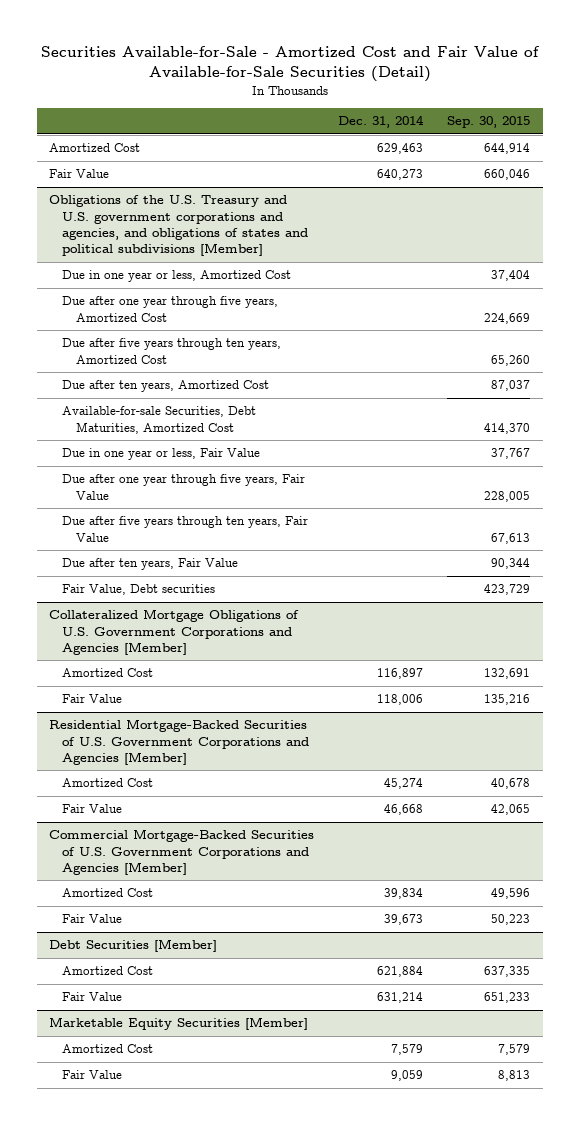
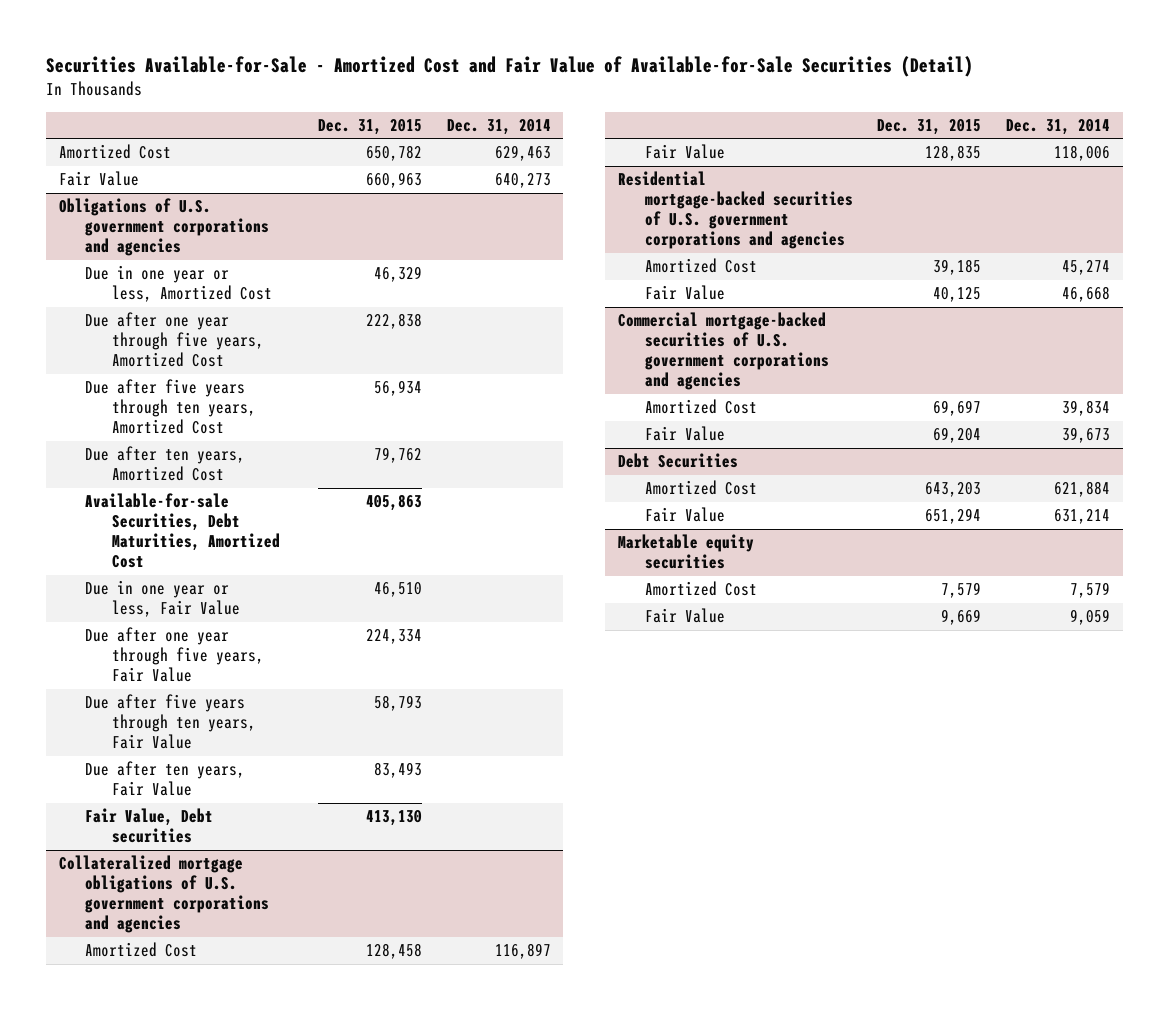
[447,116,531,129] Sep. 30, 2015 -> none
none -> [318,118,423,135] Dec. 31, 2015
[48,195,309,257] Obligations of the U.S. Treasury and U.S. government corporations and agencies, and obligations of states and political subdivisions [Member] -> [58,198,270,257] Obligations of U.S. government corporations and agencies
[48,609,299,655] Collateralized Mortgage Obligations of U.S. Government Corporations and Agencies [Member] -> [58,855,270,934] Collateralized mortgage obligations of U.S. government corporations and agencies
[48,719,310,765] Residential Mortgage-Backed Securities of U.S. Government Corporations and Agencies [Member] -> [617,171,853,250] Residential mortgage-backed securities of U.S. government corporations and agencies
[48,829,314,875] Commercial Mortgage-Backed Securities of U.S. Government Corporations and Agencies [Member] -> [617,312,829,391] Commercial mortgage-backed securities of U.S. government corporations and agencies
[48,939,217,953] Debt Securities [Member] -> [617,453,738,469] Debt Securities
[48,1017,308,1031] Marketable Equity Securities [Member] -> [617,534,754,570] Marketable equity securities

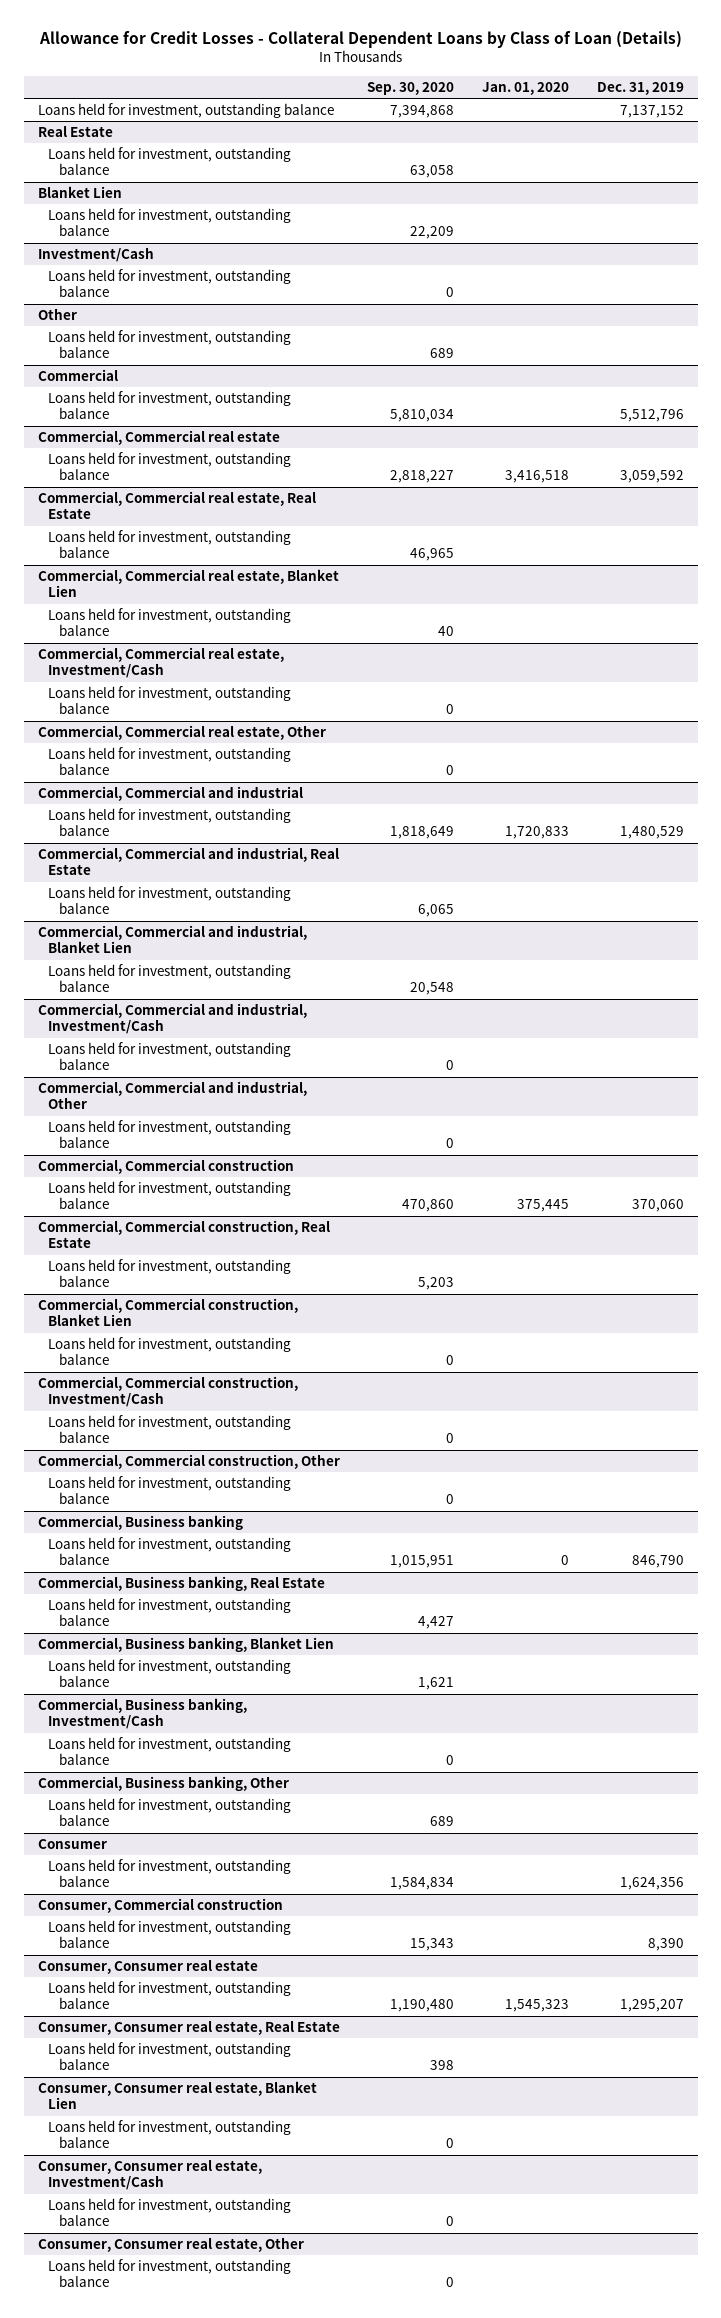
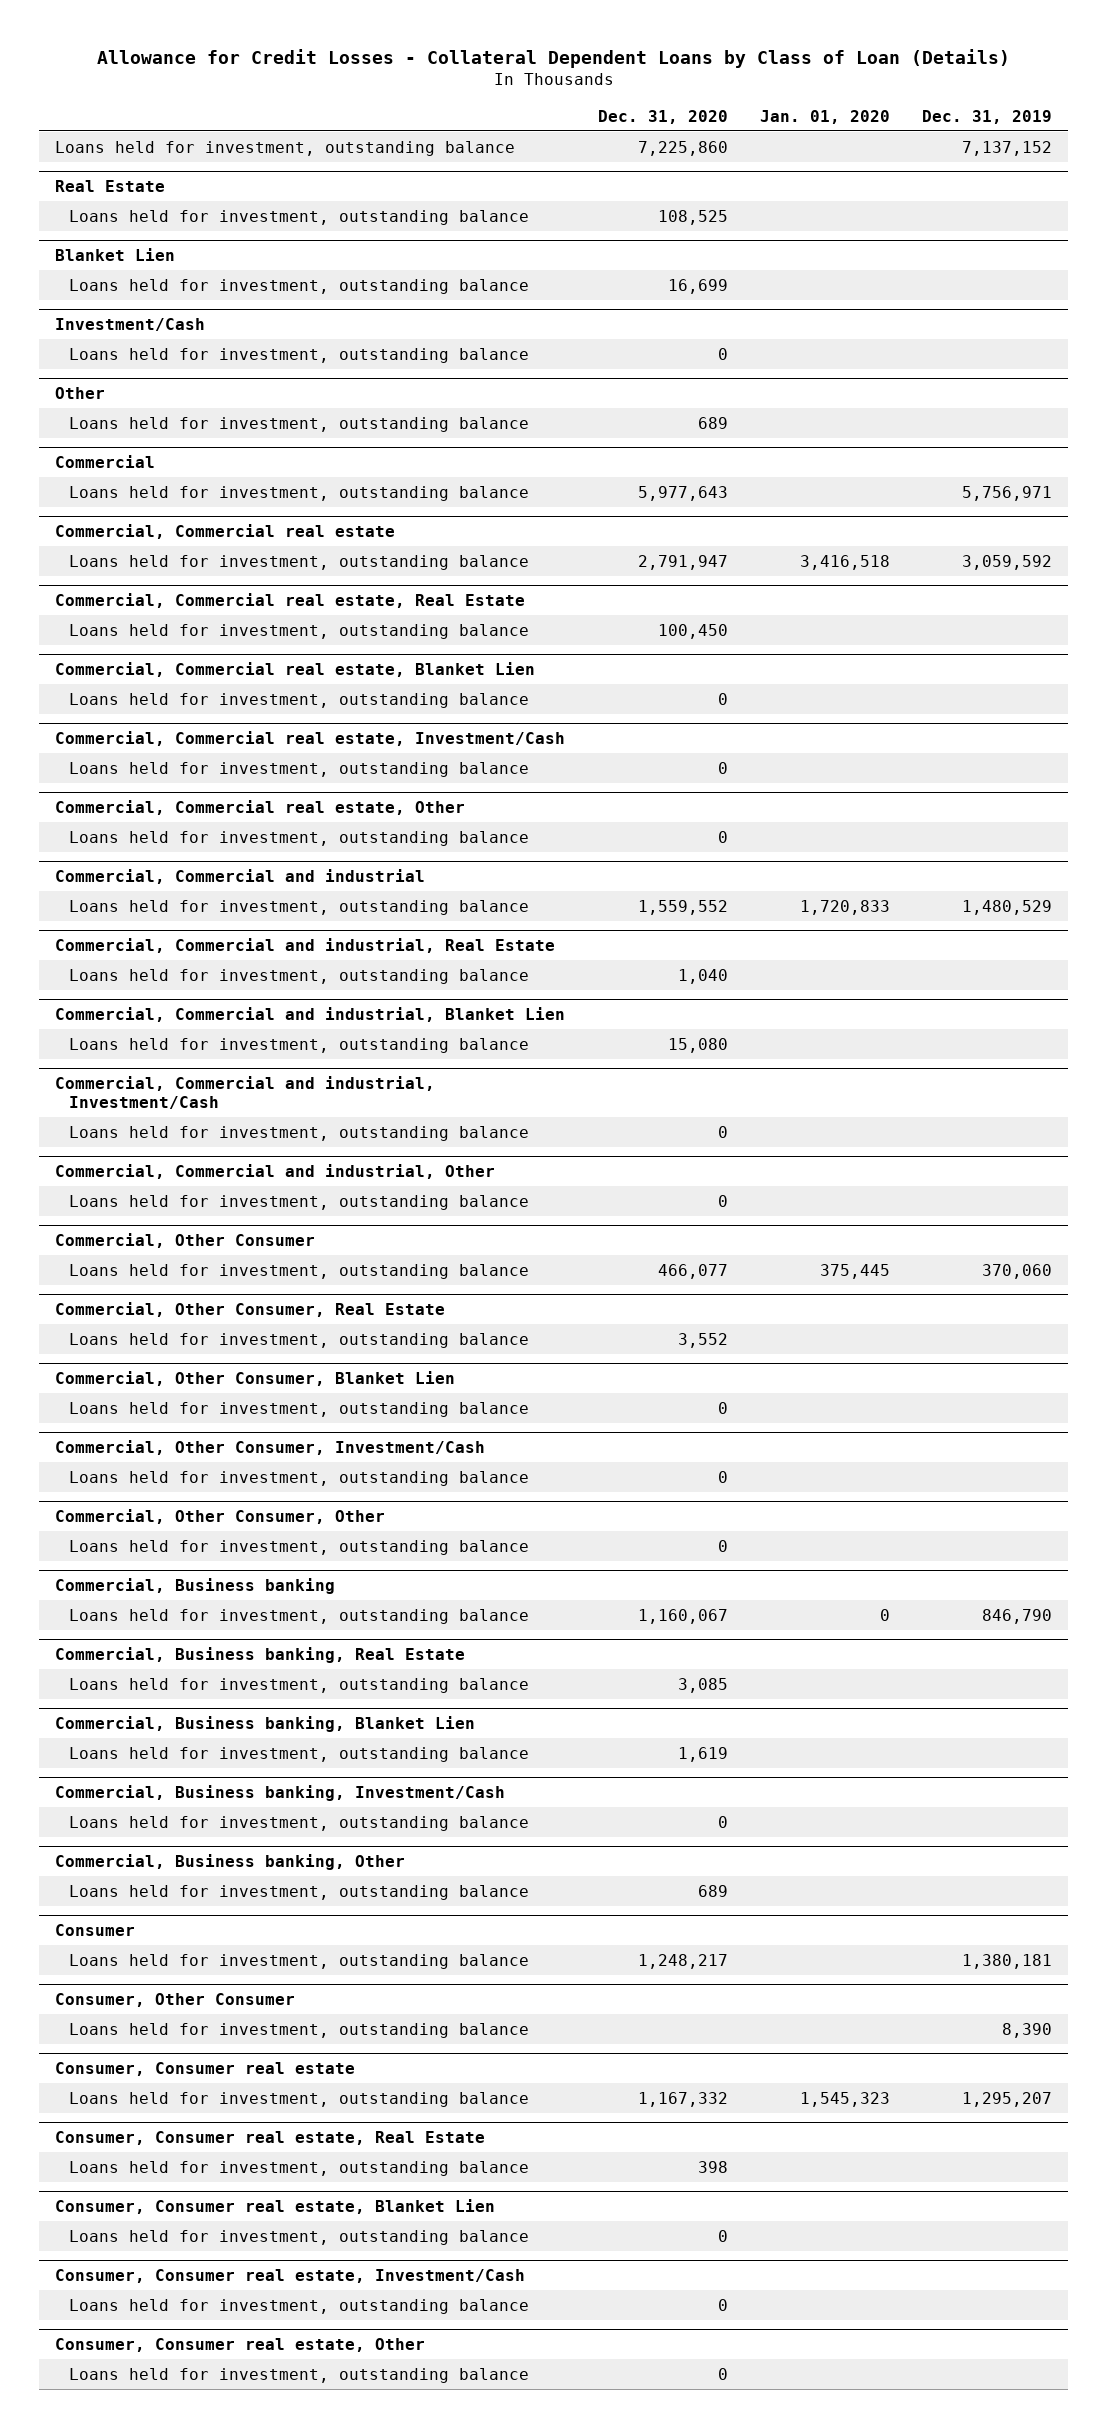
[367,81,455,95] Sep. 30, 2020 -> none
none -> [597,109,728,124] Dec. 31, 2020
[619,409,684,423] 5,512,796 -> [962,485,1053,501] 5,756,971
[37,1159,294,1175] Commercial, Commercial construction -> [55,1232,316,1248] Commercial, Other Consumer
[37,1220,330,1249] Commercial, Commercial construction, Real Estate -> [55,1301,446,1317] Commercial, Other Consumer, Real Estate
[37,1298,298,1327] Commercial, Commercial construction, Blanket Lien -> [55,1370,456,1386] Commercial, Other Consumer, Blanket Lien
[37,1376,298,1408] Commercial, Commercial construction, Investment/Cash -> [55,1439,486,1455] Commercial, Other Consumer, Investment/Cash
[37,1454,340,1470] Commercial, Commercial construction, Other -> [55,1508,386,1524] Commercial, Other Consumer, Other
[619,1877,684,1891] 1,624,356 -> [962,1953,1053,1969] 1,380,181
[37,1898,283,1914] Consumer, Commercial construction -> [55,1992,296,2007] Consumer, Other Consumer

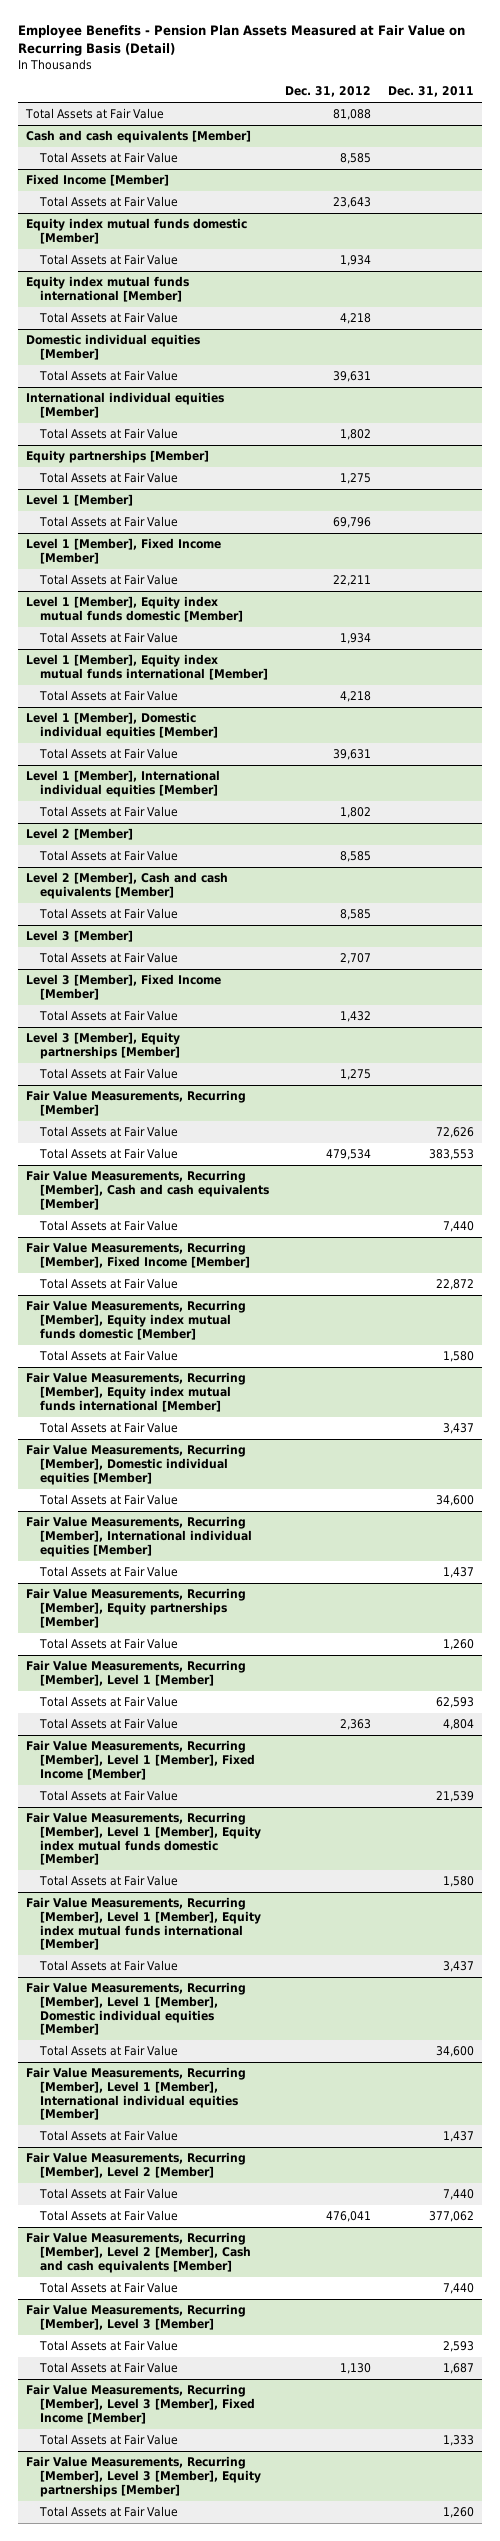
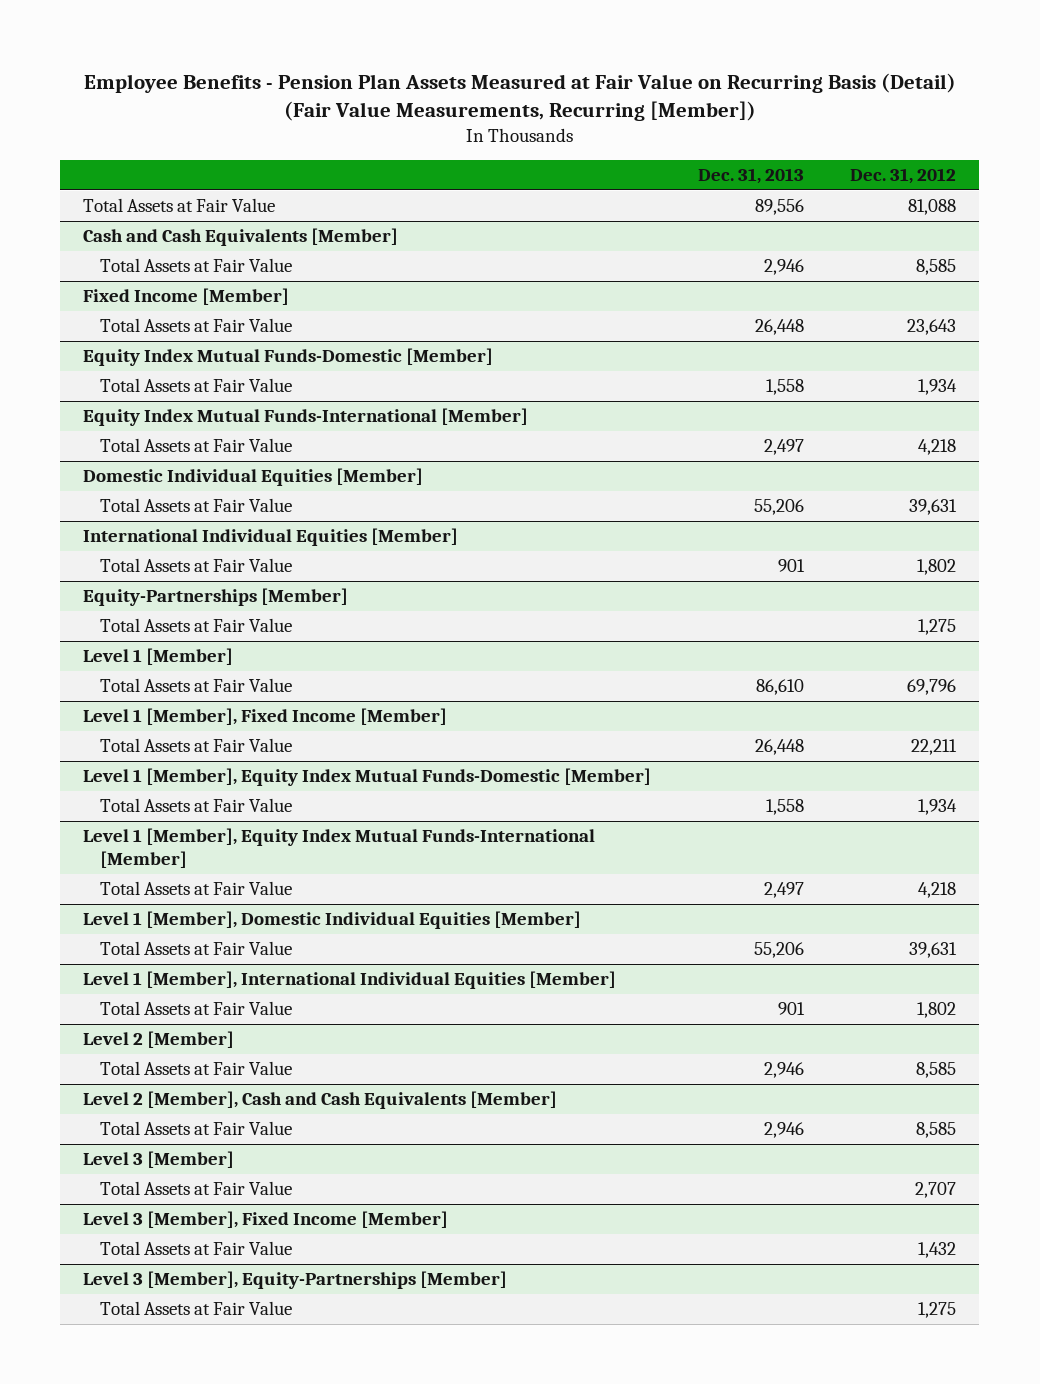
[17,25,465,57] Employee Benefits - Pension Plan Assets Measured at Fair Value on Recurring Basis (Detail) -> [83,72,956,122] Employee Benefits - Pension Plan Assets Measured at Fair Value on Recurring Basis (Detail) (Fair Value Measurements, Recurring [Member])
[388,86,475,98] Dec. 31, 2011 -> none
none -> [697,167,804,184] Dec. 31, 2013
[25,130,251,144] Cash and cash equivalents [Member] -> [83,228,399,247] Cash and Cash Equivalents [Member]
[25,218,247,244] Equity index mutual funds domestic [Member] -> [83,348,494,367] Equity Index Mutual Funds-Domestic [Member]
[25,276,189,302] Equity index mutual funds international [Member] -> [83,408,529,427] Equity Index Mutual Funds-International [Member]
[25,334,200,360] Domestic individual equities [Member] -> [83,468,424,487] Domestic Individual Equities [Member]
[25,392,224,418] International individual equities [Member] -> [83,528,459,547] International Individual Equities [Member]
[25,450,209,464] Equity partnerships [Member] -> [83,588,349,607] Equity-Partnerships [Member]
[25,596,243,622] Level 1 [Member], Equity index mutual funds domestic [Member] -> [83,768,652,787] Level 1 [Member], Equity Index Mutual Funds-Domestic [Member]
[25,654,268,680] Level 1 [Member], Equity index mutual funds international [Member] -> [83,828,596,868] Level 1 [Member], Equity Index Mutual Funds-International [Member]
[25,712,218,739] Level 1 [Member], Domestic individual equities [Member] -> [83,911,582,930] Level 1 [Member], Domestic Individual Equities [Member]
[25,770,220,797] Level 1 [Member], International individual equities [Member] -> [83,971,617,990] Level 1 [Member], International Individual Equities [Member]
[25,872,228,899] Level 2 [Member], Cash and cash equivalents [Member] -> [83,1091,558,1110] Level 2 [Member], Cash and Cash Equivalents [Member]
[25,1032,180,1059] Level 3 [Member], Equity partnerships [Member] -> [83,1271,508,1290] Level 3 [Member], Equity-Partnerships [Member]
[25,1090,246,1116] Fair Value Measurements, Recurring [Member] -> none
[38,1126,178,1138] Total Assets at Fair Value -> none
[38,1148,178,1160] Total Assets at Fair Value -> none
[25,1170,269,1210] Fair Value Measurements, Recurring [Member], Cash and cash equivalents [Member] -> none
[38,1220,178,1232] Total Assets at Fair Value -> none
[25,1242,250,1268] Fair Value Measurements, Recurring [Member], Fixed Income [Member] -> none
[38,1278,178,1290] Total Assets at Fair Value -> none
[25,1300,246,1340] Fair Value Measurements, Recurring [Member], Equity index mutual funds domestic [Member] -> none
[38,1350,178,1362] Total Assets at Fair Value -> none
[25,1372,246,1412] Fair Value Measurements, Recurring [Member], Equity index mutual funds international [Member] -> none
[38,1422,178,1434] Total Assets at Fair Value -> none
[25,1444,246,1485] Fair Value Measurements, Recurring [Member], Domestic individual equities [Member] -> none
[38,1494,178,1506] Total Assets at Fair Value -> none
[25,1516,252,1557] Fair Value Measurements, Recurring [Member], International individual equities [Member] -> none
[38,1566,178,1578] Total Assets at Fair Value -> none
[25,1588,246,1628] Fair Value Measurements, Recurring [Member], Equity partnerships [Member] -> none
[38,1638,178,1650] Total Assets at Fair Value -> none
[25,1660,246,1686] Fair Value Measurements, Recurring [Member], Level 1 [Member] -> none
[38,1696,178,1708] Total Assets at Fair Value -> none
[38,1718,178,1730] Total Assets at Fair Value -> none
[25,1740,255,1780] Fair Value Measurements, Recurring [Member], Level 1 [Member], Fixed Income [Member] -> none
[38,1790,178,1802] Total Assets at Fair Value -> none
[25,1812,261,1866] Fair Value Measurements, Recurring [Member], Level 1 [Member], Equity index mutual funds domestic [Member] -> none
[38,1875,178,1887] Total Assets at Fair Value -> none
[25,1897,261,1951] Fair Value Measurements, Recurring [Member], Level 1 [Member], Equity index mutual funds international [Member] -> none
[38,1960,178,1972] Total Assets at Fair Value -> none
[25,1982,246,2036] Fair Value Measurements, Recurring [Member], Level 1 [Member], Domestic individual equities [Member] -> none
[38,2045,178,2057] Total Assets at Fair Value -> none
[25,2067,246,2121] Fair Value Measurements, Recurring [Member], Level 1 [Member], International individual equities [Member] -> none
[38,2130,178,2142] Total Assets at Fair Value -> none
[25,2152,246,2178] Fair Value Measurements, Recurring [Member], Level 2 [Member] -> none
[38,2188,178,2200] Total Assets at Fair Value -> none
[38,2210,178,2222] Total Assets at Fair Value -> none
[25,2232,251,2273] Fair Value Measurements, Recurring [Member], Level 2 [Member], Cash and cash equivalents [Member] -> none
[38,2282,178,2294] Total Assets at Fair Value -> none
[25,2304,246,2330] Fair Value Measurements, Recurring [Member], Level 3 [Member] -> none
[38,2340,178,2352] Total Assets at Fair Value -> none
[38,2362,178,2374] Total Assets at Fair Value -> none
[25,2384,255,2424] Fair Value Measurements, Recurring [Member], Level 3 [Member], Fixed Income [Member] -> none
[38,2434,178,2446] Total Assets at Fair Value -> none
[25,2456,261,2497] Fair Value Measurements, Recurring [Member], Level 3 [Member], Equity partnerships [Member] -> none
[38,2506,178,2518] Total Assets at Fair Value -> none

